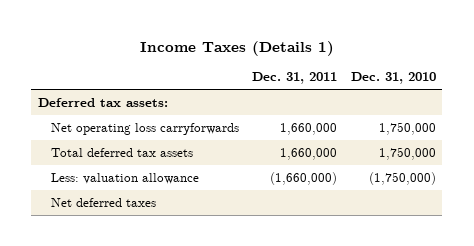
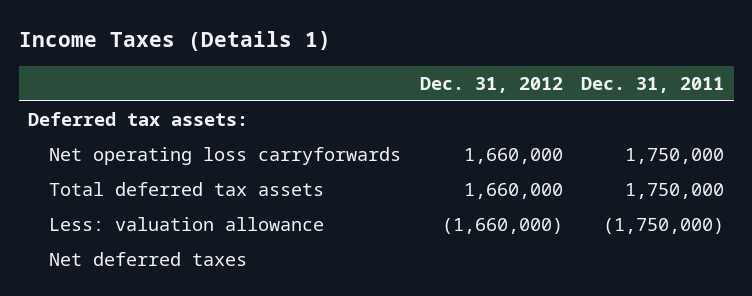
[350,72,436,85] Dec. 31, 2010 -> none
none -> [419,77,563,94] Dec. 31, 2012
[280,122,338,135] 1,660,000 -> [625,148,725,165] 1,750,000
[280,147,338,160] 1,660,000 -> [625,183,725,200] 1,750,000
[270,171,338,185] (1,660,000) -> [603,218,725,235] (1,750,000)

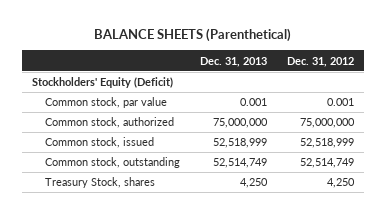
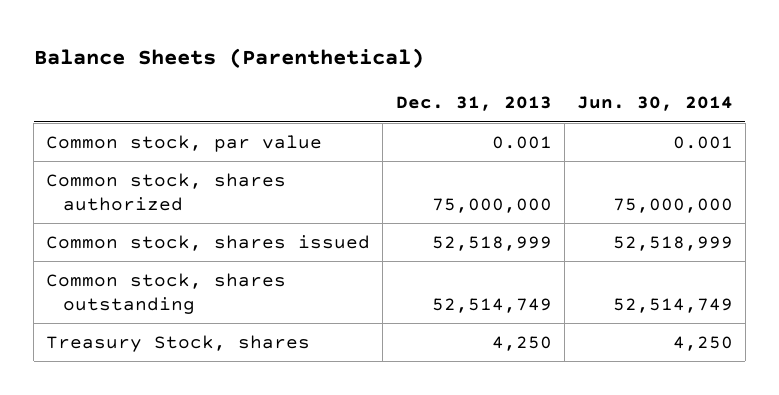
[93,28,291,43] BALANCE SHEETS (Parenthetical) -> [33,47,424,68] Balance Sheets (Parenthetical)
[286,56,354,67] Dec. 31, 2012 -> none
none -> [576,96,733,112] Jun. 30, 2014
[32,77,174,89] Stockholders' Equity (Deficit) -> none
[44,117,174,129] Common stock, authorized -> [46,172,287,211] Common stock, shares authorized
[44,137,154,149] Common stock, issued -> [46,234,371,251] Common stock, shares issued
[44,157,180,169] Common stock, outstanding -> [46,272,287,314] Common stock, shares outstanding

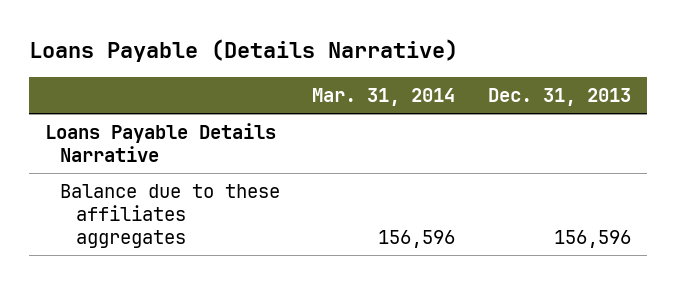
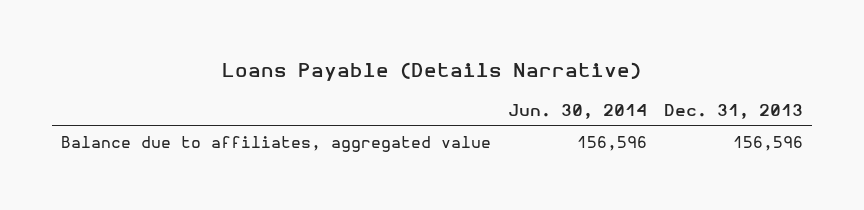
[312,88,456,107] Mar. 31, 2014 -> none
none -> [507,103,647,119] Jun. 30, 2014
[44,122,276,162] Loans Payable Details Narrative -> none
[60,183,281,248] Balance due to these affiliates aggregates -> [60,136,491,153] Balance due to affiliates, aggregated value

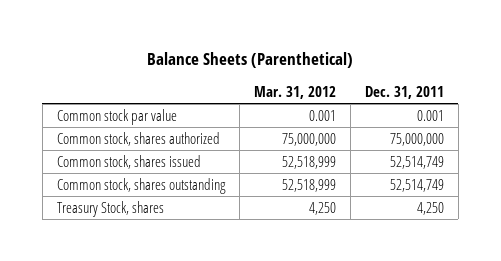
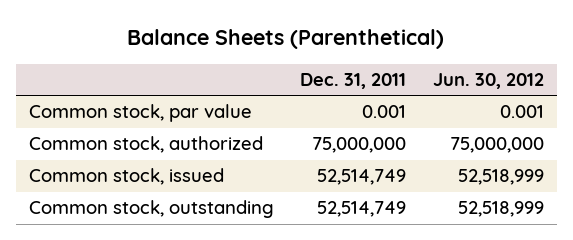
[253,85,336,99] Mar. 31, 2012 -> none
none -> [432,73,544,90] Jun. 30, 2012
[56,200,164,217] Treasury Stock, shares -> none
[56,108,177,125] Common stock par value -> [29,104,253,123] Common stock, par value
[56,131,220,146] Common stock, shares authorized -> [29,136,264,154] Common stock, authorized
[56,154,201,169] Common stock, shares issued -> [29,168,225,186] Common stock, issued
[56,177,226,194] Common stock, shares outstanding -> [29,200,275,219] Common stock, outstanding

